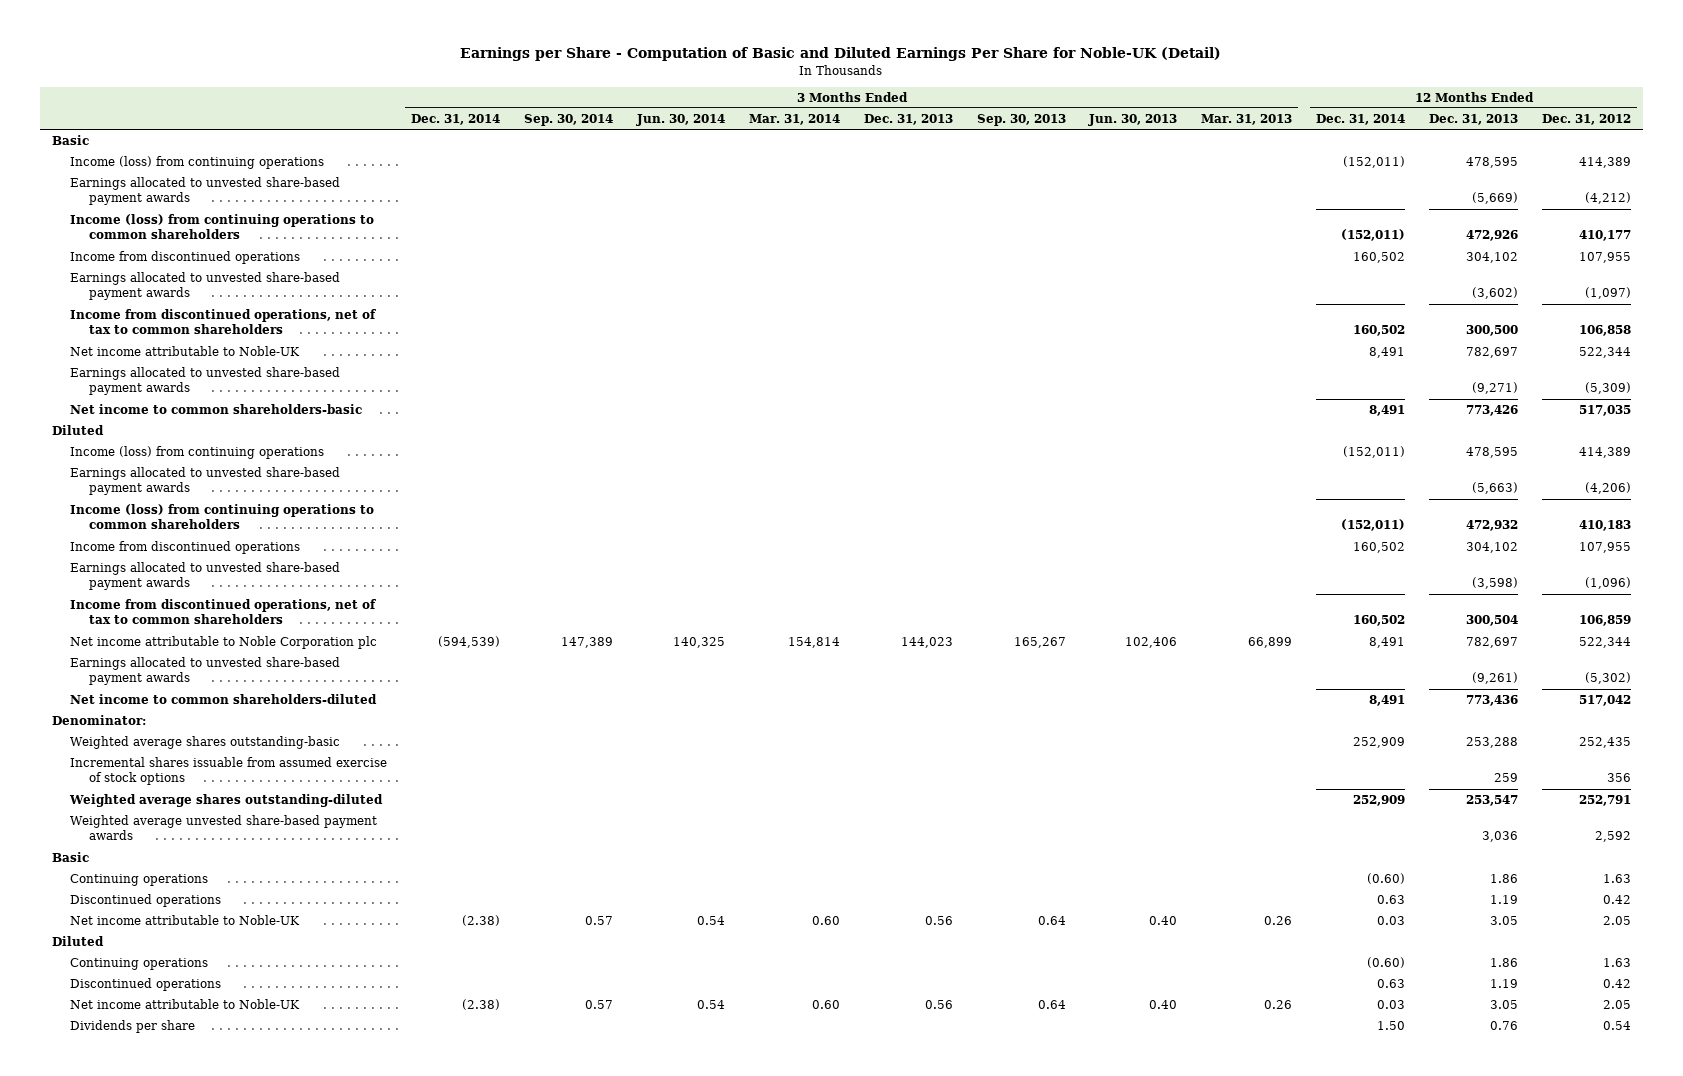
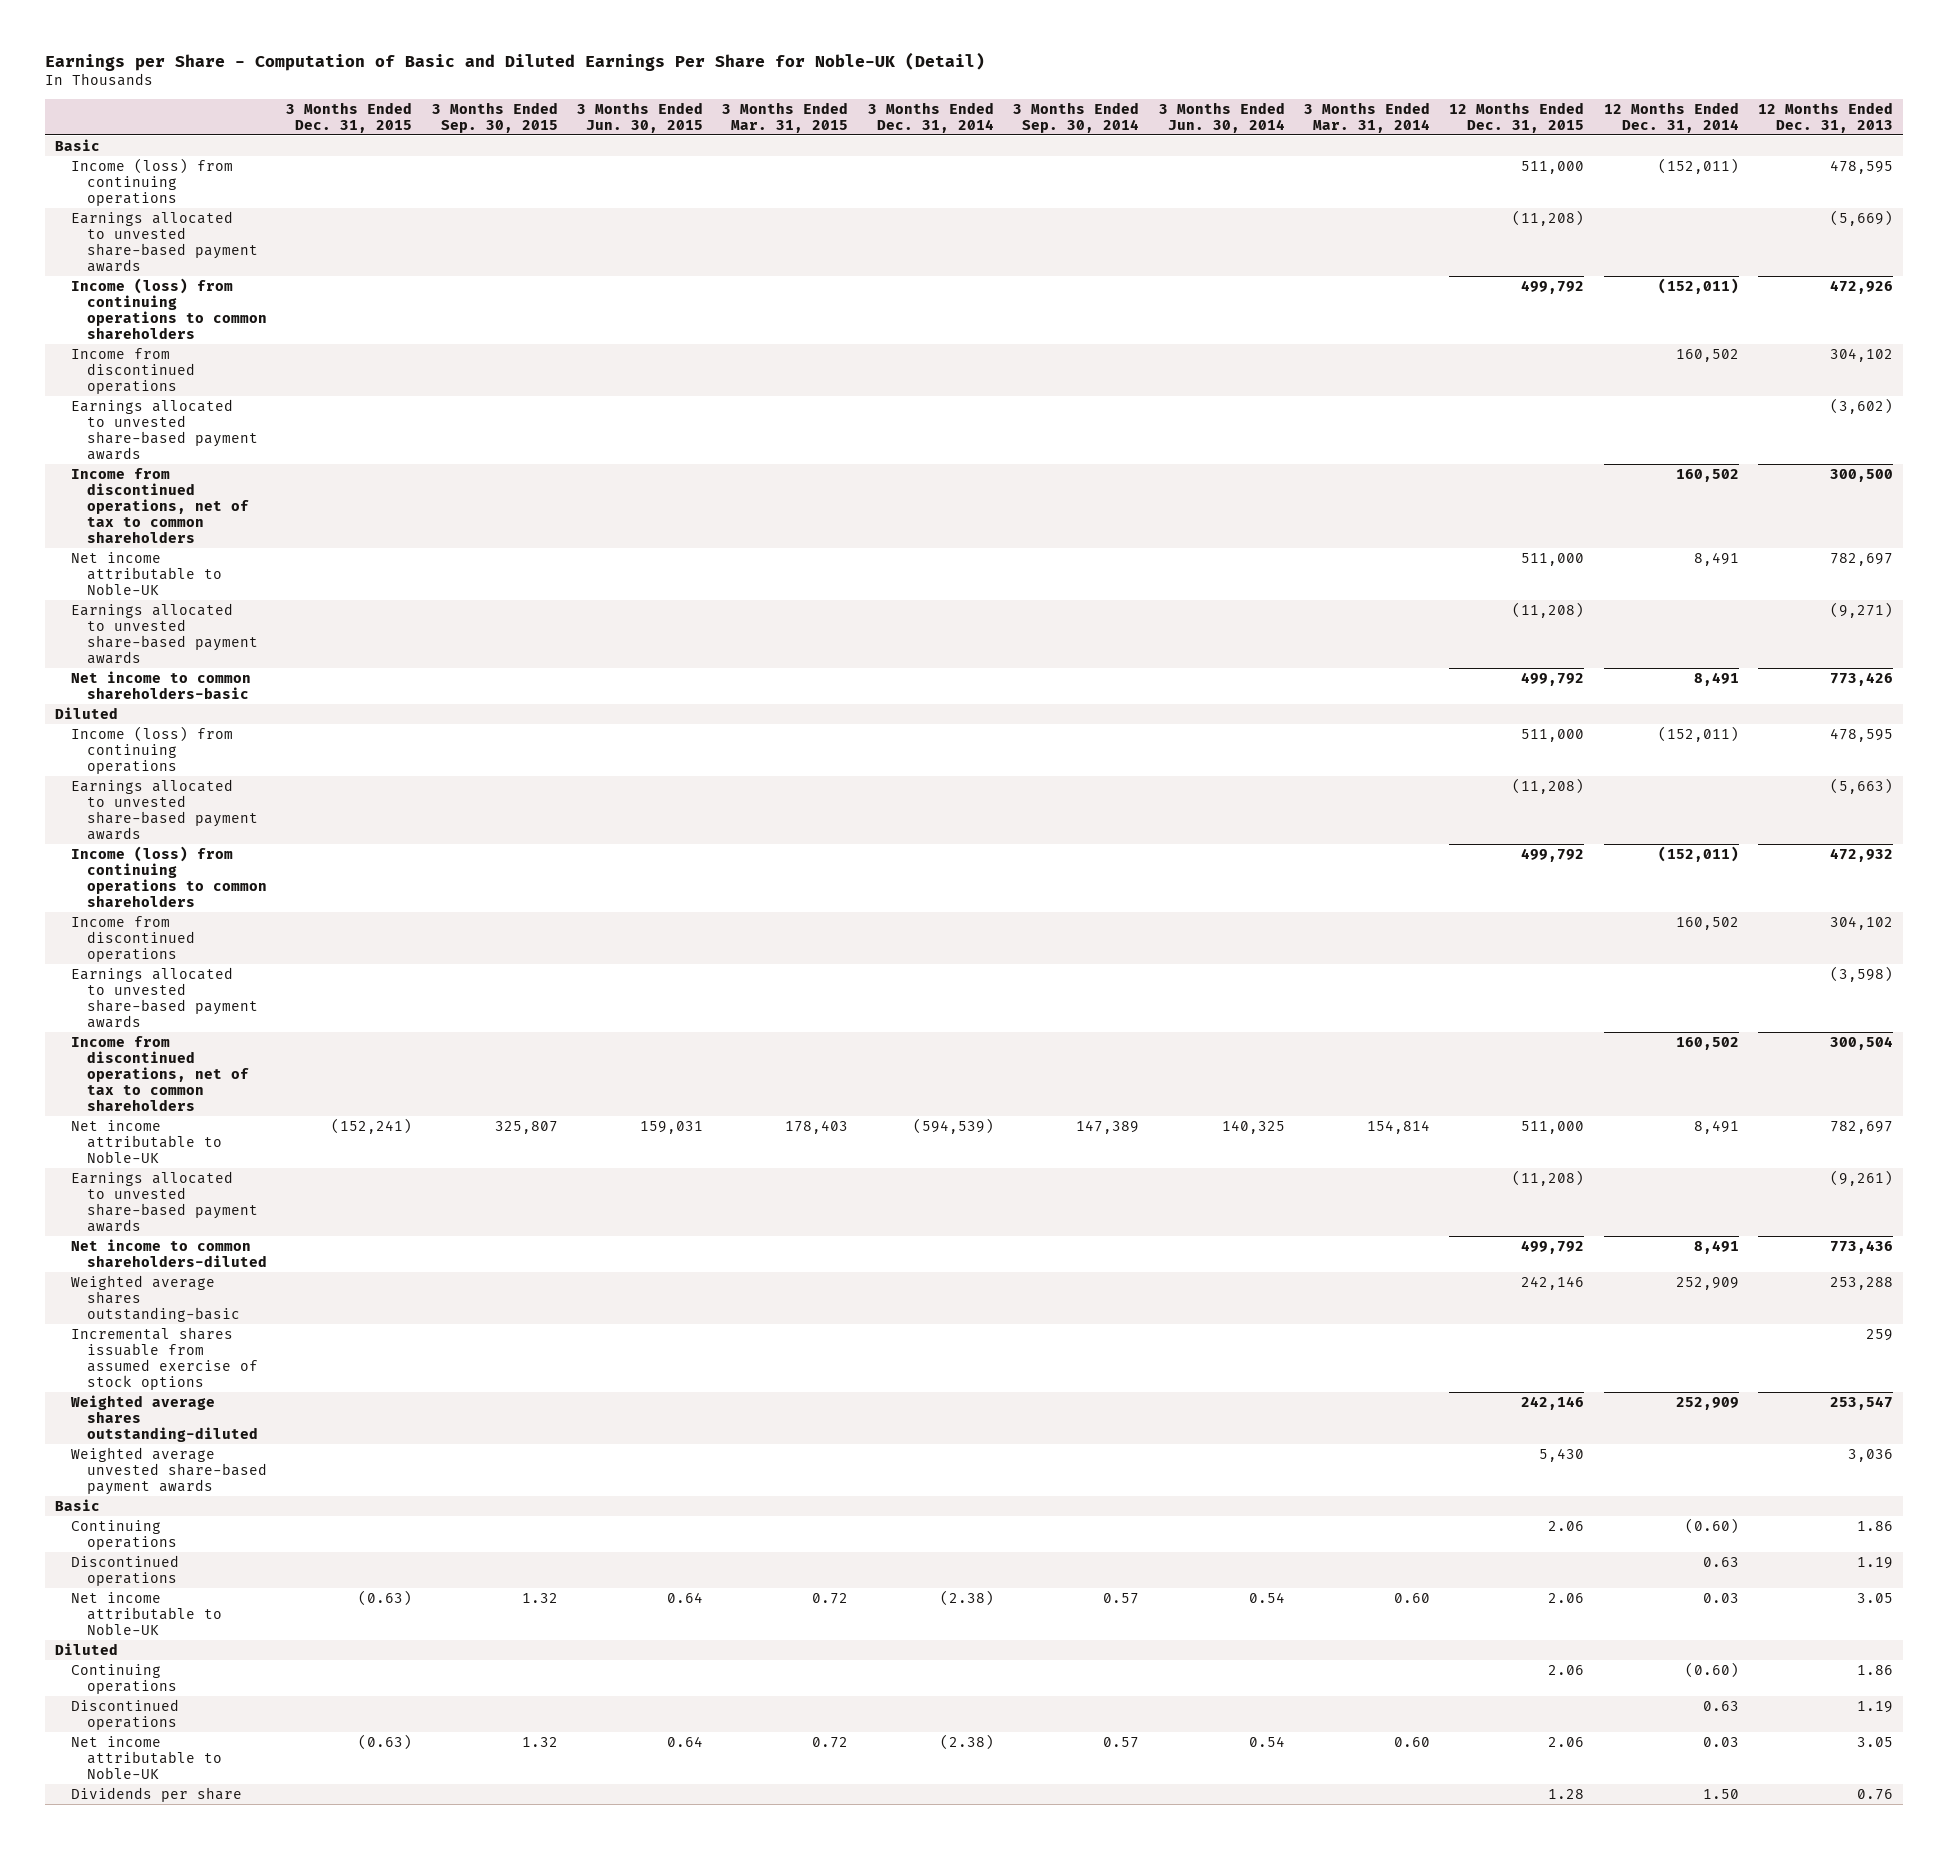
[863,113,953,125] Dec. 31, 2013 -> none
[976,113,1066,126] Sep. 30, 2013 -> none
[1088,113,1178,126] Jun. 30, 2013 -> none
[1201,113,1293,125] Mar. 31, 2013 -> none
[1542,113,1632,125] Dec. 31, 2012 -> none
none -> [286,101,413,133] 3 Months Ended Dec. 31, 2015
none -> [431,101,558,133] 3 Months Ended Sep. 30, 2015
none -> [577,101,704,133] 3 Months Ended Jun. 30, 2015
none -> [722,101,849,133] 3 Months Ended Mar. 31, 2015
none -> [1449,101,1585,133] 12 Months Ended Dec. 31, 2015
[70,636,378,650] Net income attributable to Noble Corporation plc -> [70,1119,222,1163] Net income attributable to Noble-UK
[51,715,146,726] Denominator: -> none

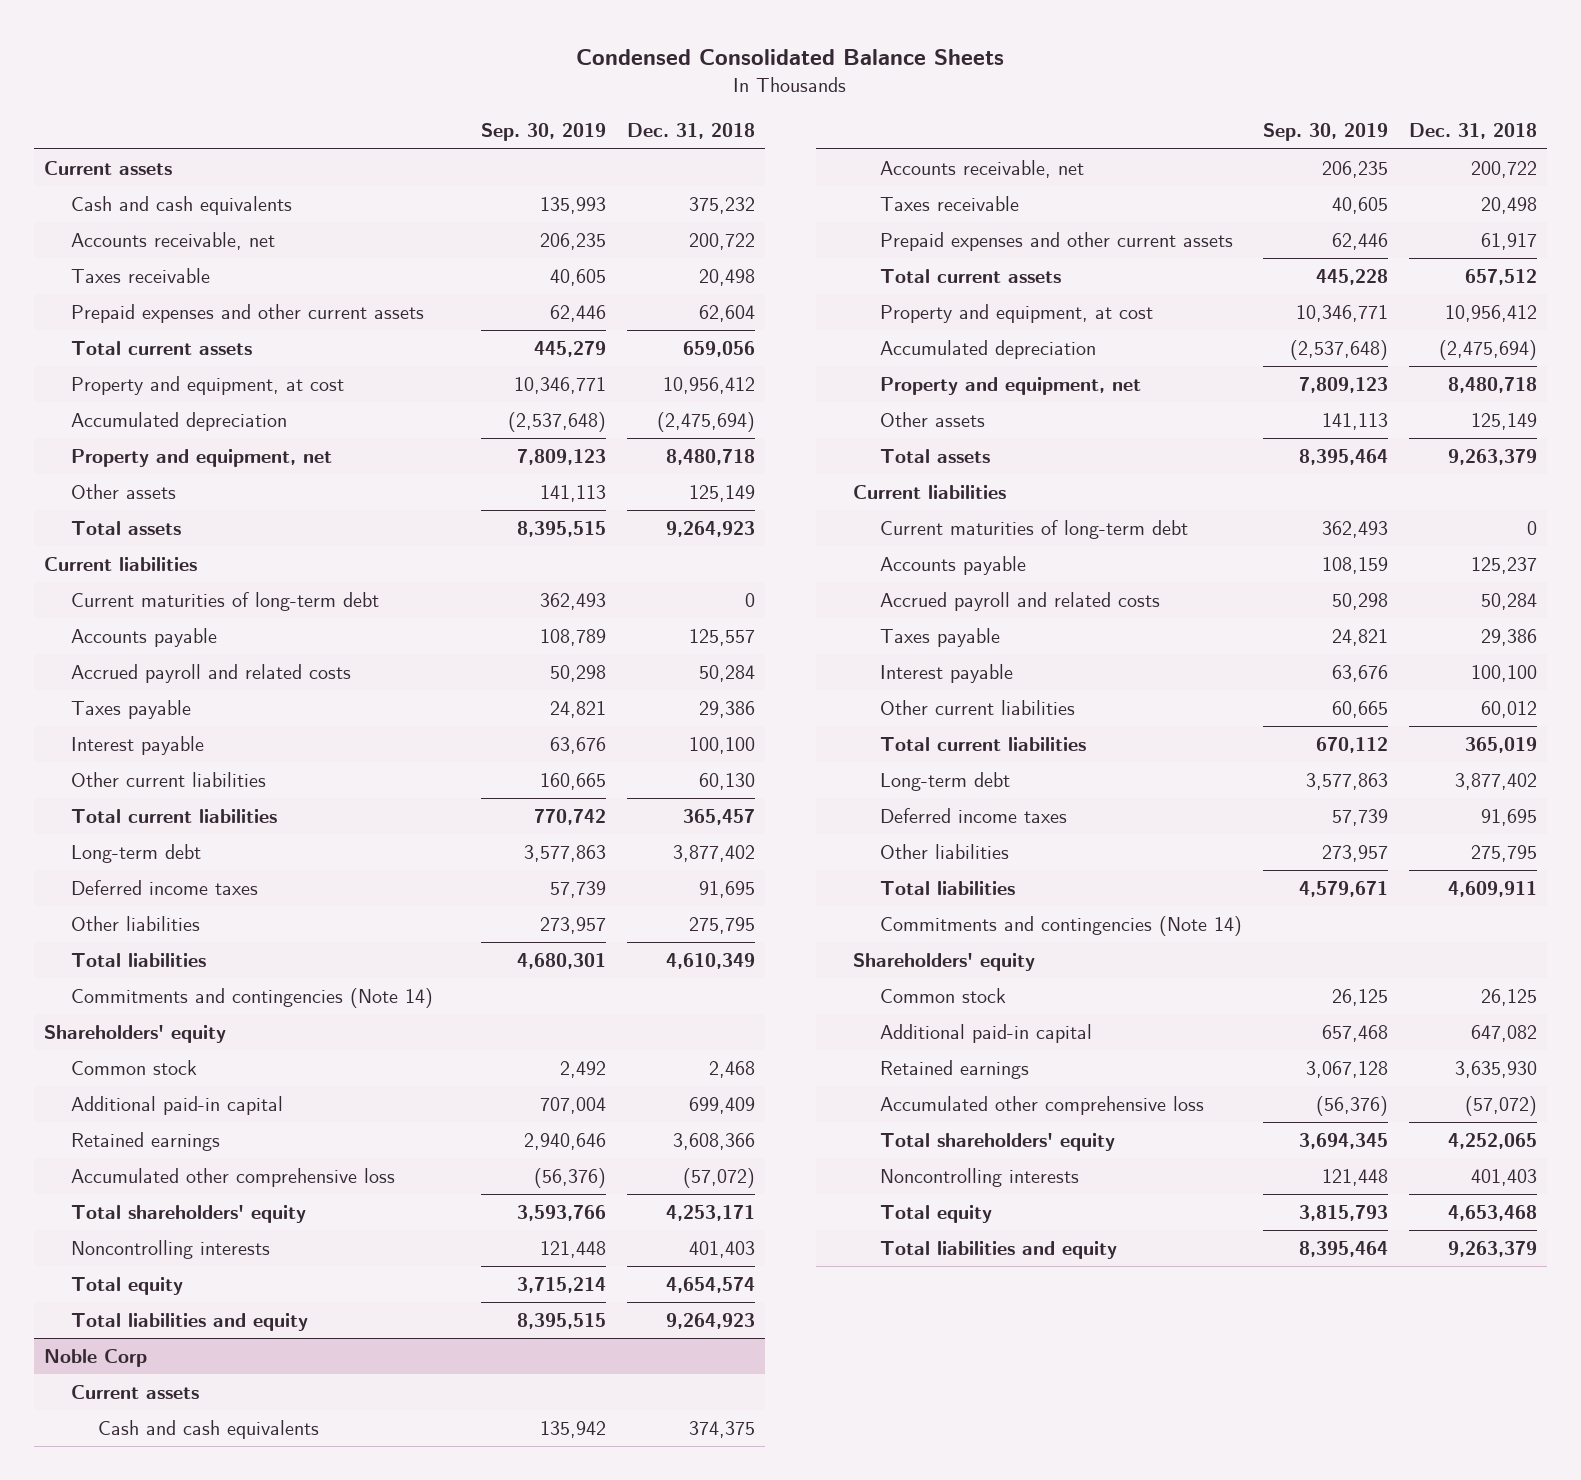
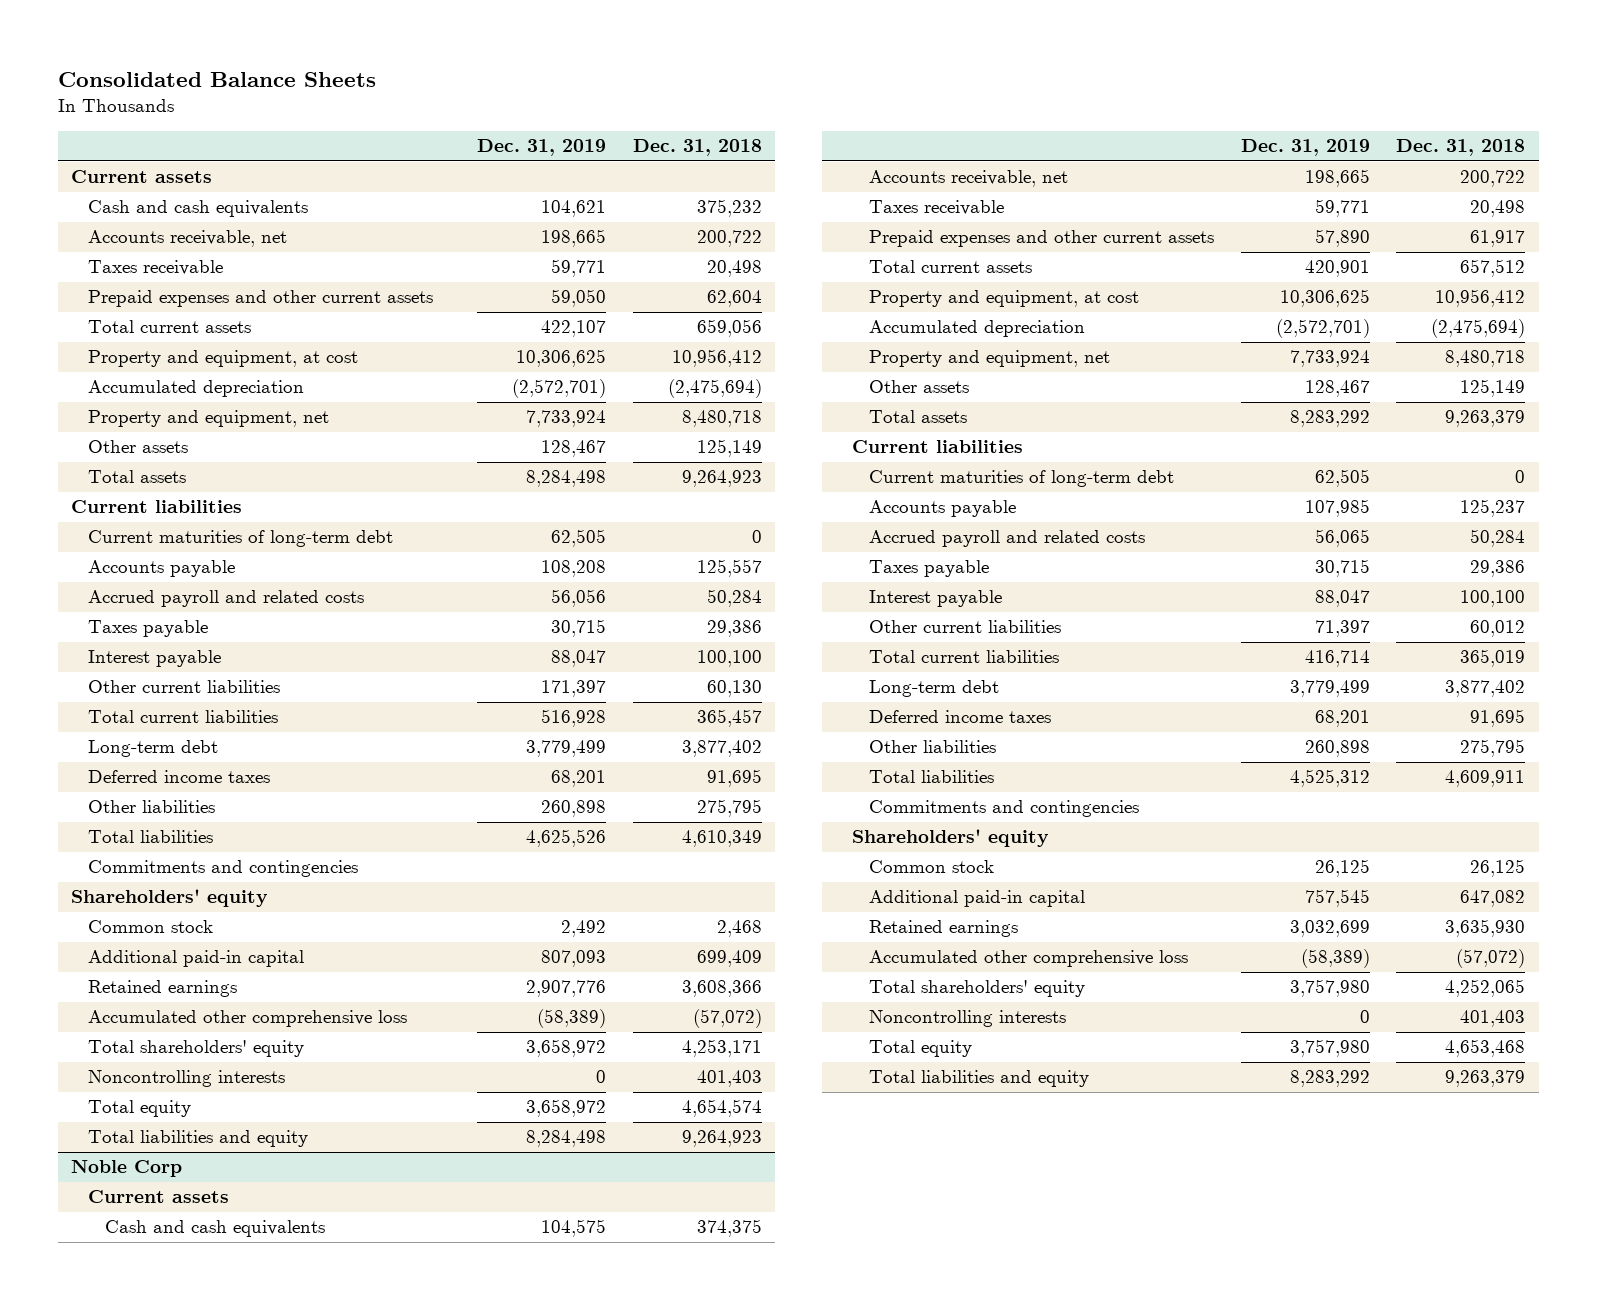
[576,49,1005,66] Condensed Consolidated Balance Sheets -> [58,72,377,88] Consolidated Balance Sheets
[481,123,607,142] Sep. 30, 2019 -> none
none -> [477,139,607,157] Dec. 31, 2019
[71,988,434,1009] Commitments and contingencies (Note 14) -> [88,860,359,878] Commitments and contingencies
[879,916,1242,937] Commitments and contingencies (Note 14) -> [869,800,1140,818] Commitments and contingencies

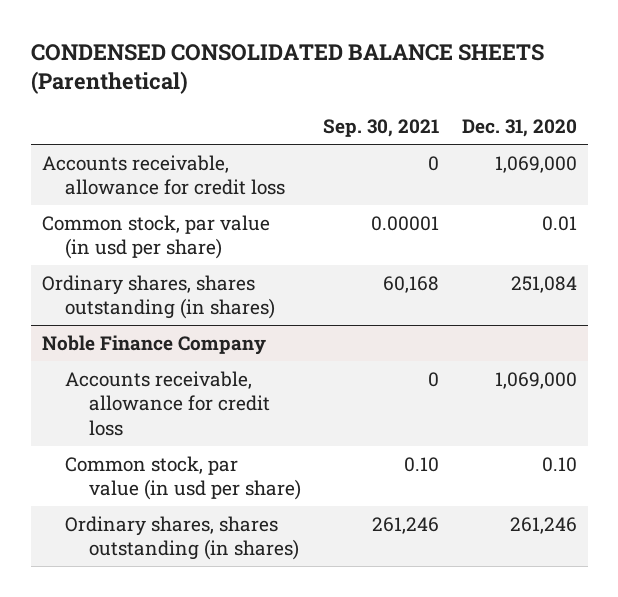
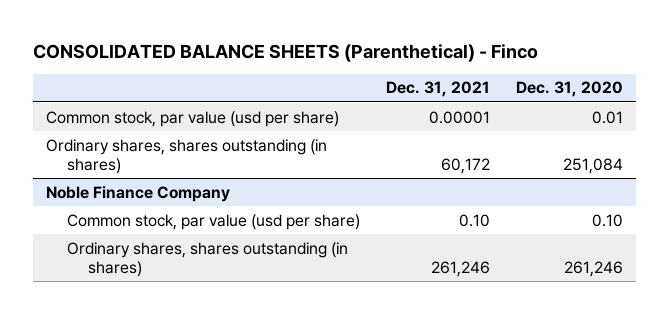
[30,43,544,95] CONDENSED CONSOLIDATED BALANCE SHEETS (Parenthetical) -> [32,43,538,62] CONSOLIDATED BALANCE SHEETS (Parenthetical) - Finco
[323,119,440,138] Sep. 30, 2021 -> none
none -> [385,81,490,98] Dec. 31, 2021
[41,154,286,196] Accounts receivable, allowance for credit loss -> none
[41,214,270,260] Common stock, par value (in usd per share) -> [45,110,339,127] Common stock, par value (usd per share)
[65,370,271,436] Accounts receivable, allowance for credit loss -> none
[65,455,302,501] Common stock, par value (in usd per share) -> [66,213,360,230] Common stock, par value (usd per share)

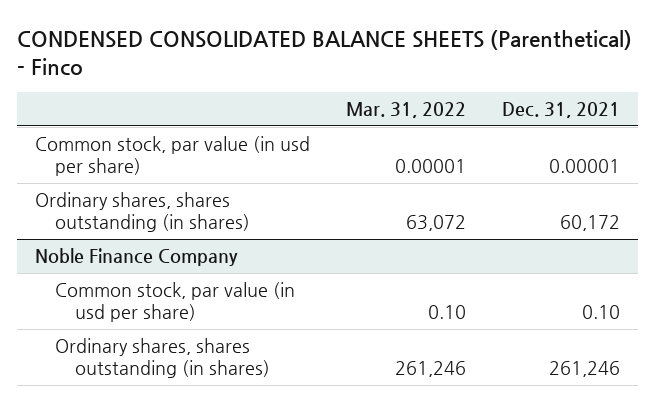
[32,43,538,62] CONSOLIDATED BALANCE SHEETS (Parenthetical) - Finco -> [17,29,633,76] CONDENSED CONSOLIDATED BALANCE SHEETS (Parenthetical) - Finco
[515,81,623,98] Dec. 31, 2020 -> none
none -> [346,102,467,119] Mar. 31, 2022
[45,110,339,127] Common stock, par value (usd per share) -> [35,136,311,177] Common stock, par value (in usd per share)
[66,213,360,230] Common stock, par value (usd per share) -> [55,282,296,323] Common stock, par value (in usd per share)

